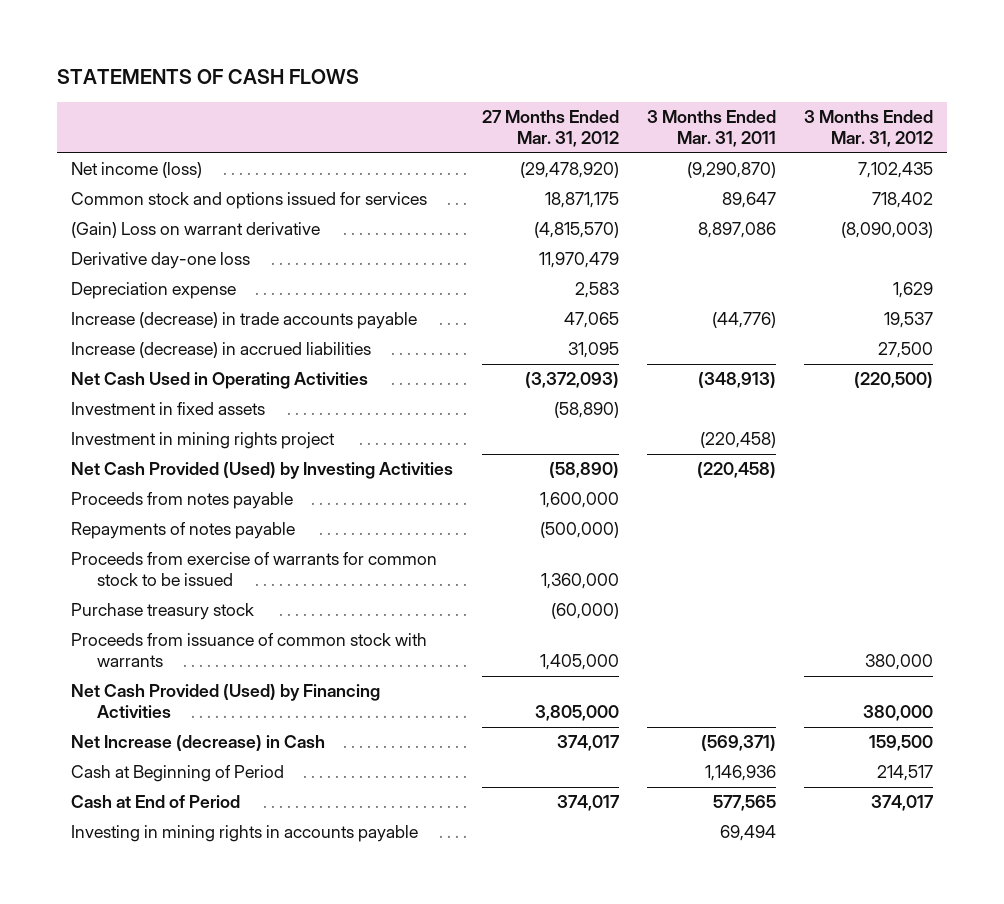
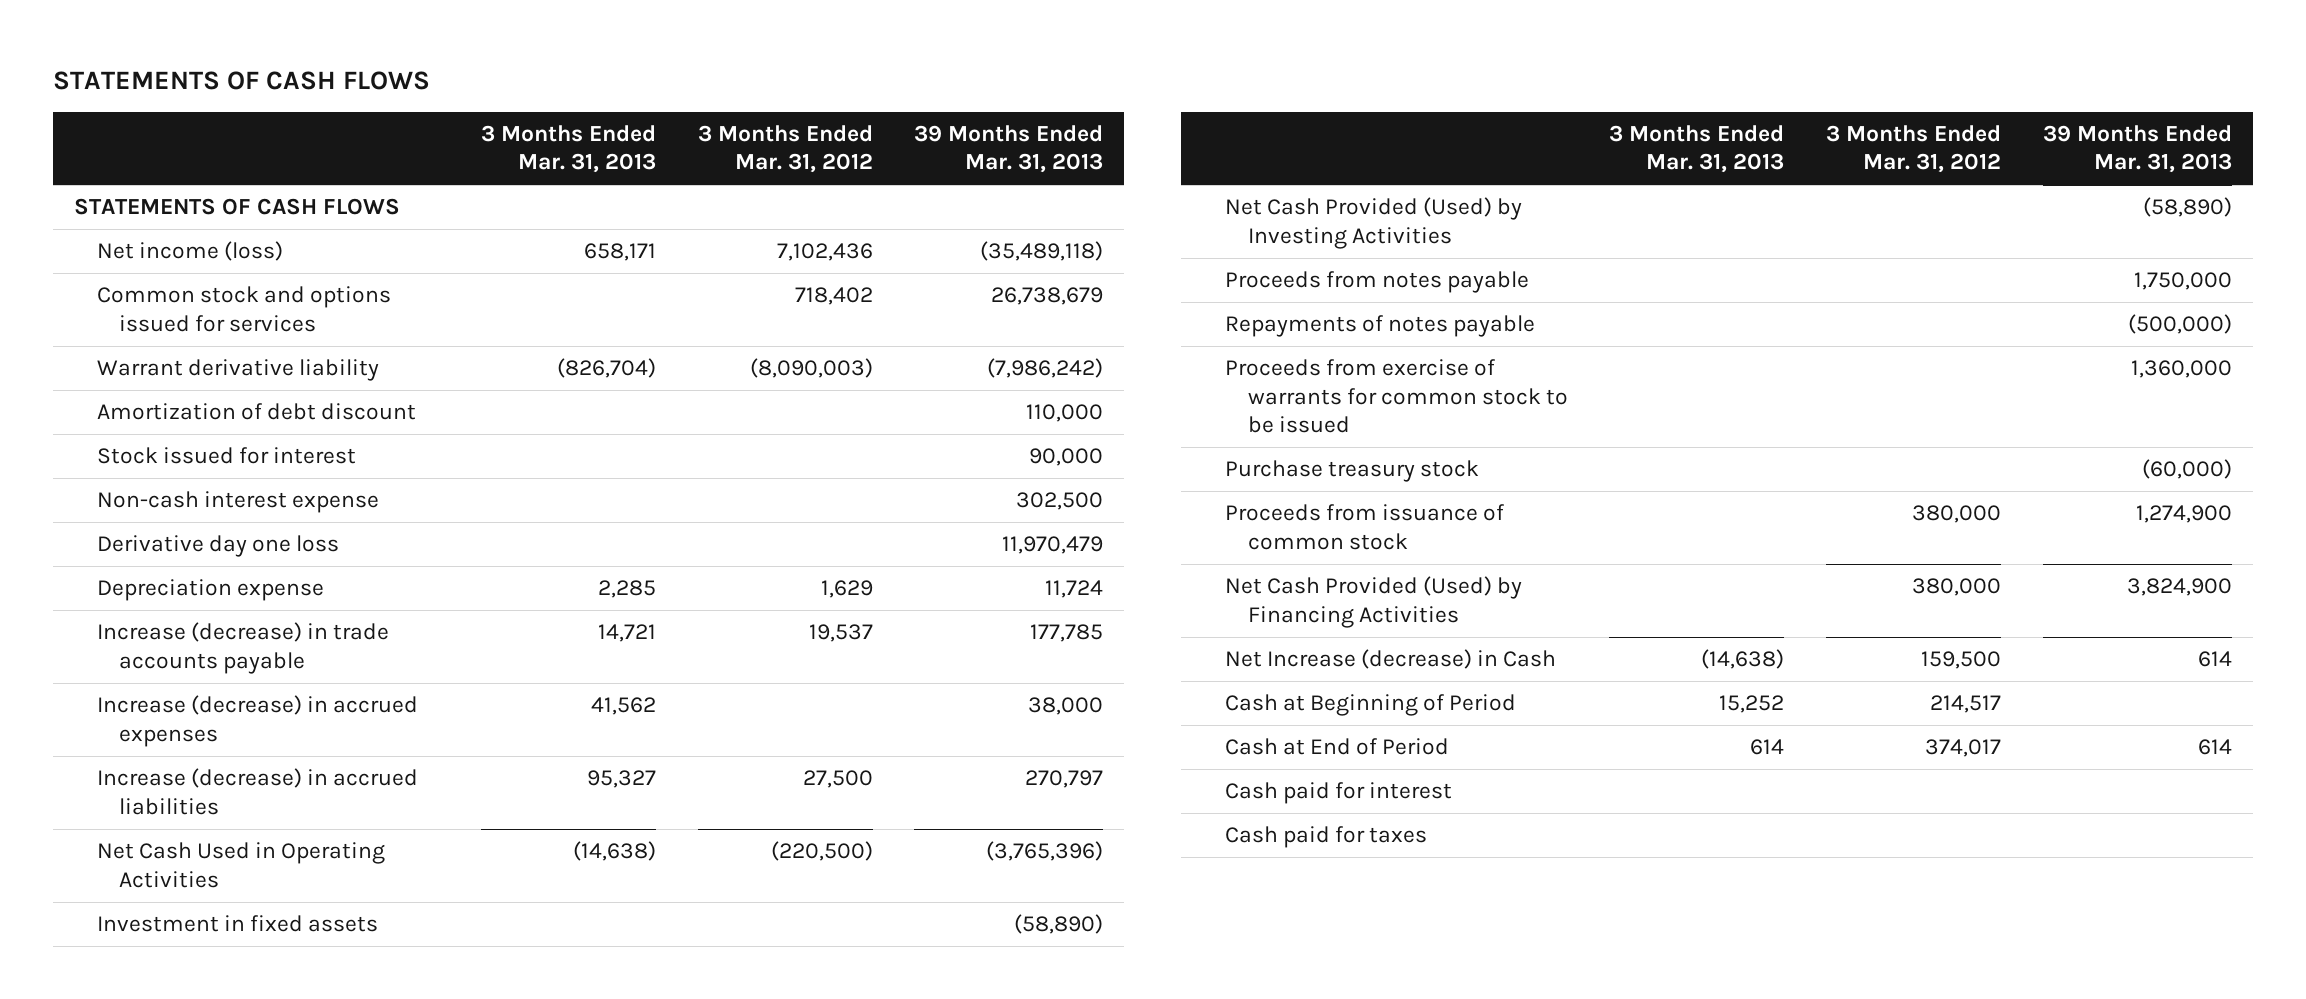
[481,110,619,147] 27 Months Ended Mar. 31, 2012 -> none
[646,110,776,147] 3 Months Ended Mar. 31, 2011 -> none
none -> [481,124,657,174] 3 Months Ended Mar. 31, 2013
none -> [914,124,1104,174] 39 Months Ended Mar. 31, 2013
none -> [73,198,400,216] STATEMENTS OF CASH FLOWS
[858,162,934,179] 7,102,435 -> [776,243,873,262] 7,102,436
[71,222,321,239] (Gain) Loss on warrant derivative -> [96,359,379,382] Warrant derivative liability
none -> [96,403,416,421] Amortization of debt discount
none -> [96,447,356,465] Stock issued for interest
none -> [96,491,379,514] Non-cash interest expense
[71,252,251,270] Derivative day-one loss -> [96,535,339,558] Derivative day one loss
none -> [96,695,418,747] Increase (decrease) in accrued expenses
[71,432,336,450] Investment in mining rights project -> none
[71,633,428,668] Proceeds from issuance of common stock with warrants -> [1225,504,1505,550] Proceeds from issuance of common stock
[71,825,419,843] Investing in mining rights in accounts payable -> none
none -> [1225,782,1453,805] Cash paid for interest
none -> [1225,826,1428,849] Cash paid for taxes

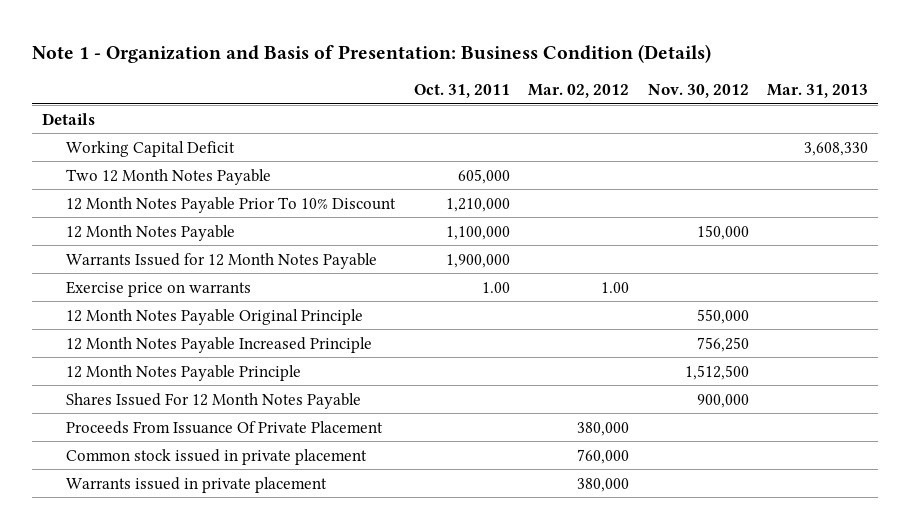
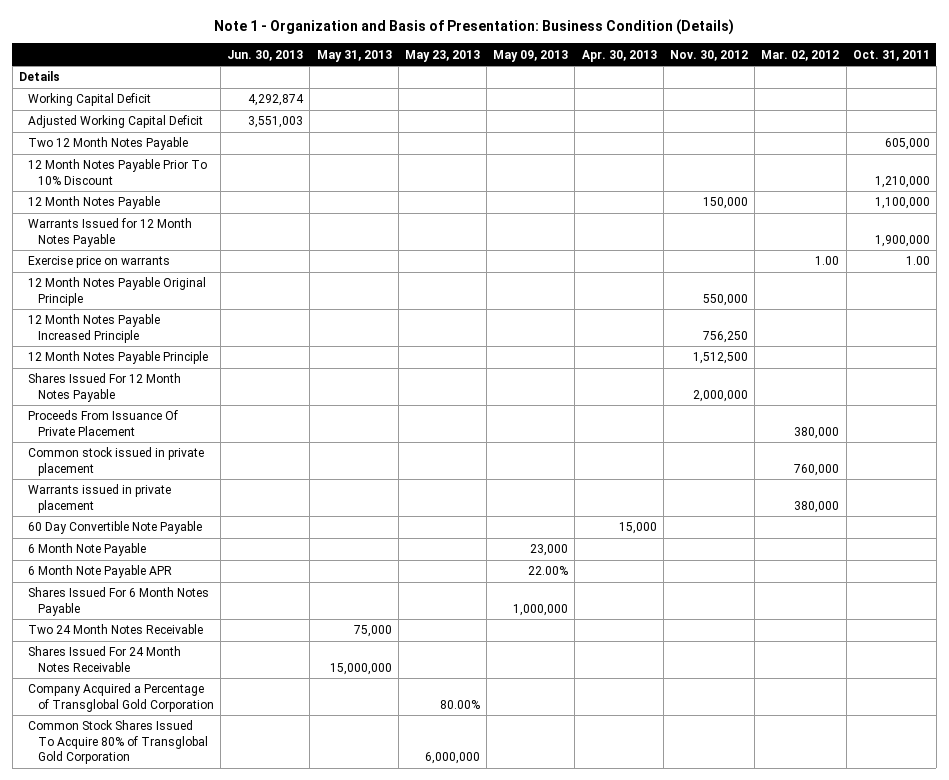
[767,84,869,99] Mar. 31, 2013 -> none
none -> [227,49,304,61] Jun. 30, 2013
none -> [316,49,392,62] May 31, 2013
none -> [404,49,480,62] May 23, 2013
none -> [493,49,569,62] May 09, 2013
none -> [581,49,657,62] Apr. 30, 2013
none -> [28,115,204,129] Adjusted Working Capital Deficit
[696,393,749,408] 900,000 -> [693,389,749,402] 2,000,000
none -> [28,521,203,535] 60 Day Convertible Note Payable
none -> [28,543,147,557] 6 Month Note Payable
none -> [28,565,173,579] 6 Month Note Payable APR
none -> [28,587,210,616] Shares Issued For 6 Month Notes Payable
none -> [28,624,204,635] Two 24 Month Notes Receivable
none -> [28,646,182,672] Shares Issued For 24 Month Notes Receivable
none -> [28,683,214,712] Company Acquired a Percentage of Transglobal Gold Corporation
none -> [28,720,208,765] Common Stock Shares Issued To Acquire 80% of Transglobal Gold Corporation

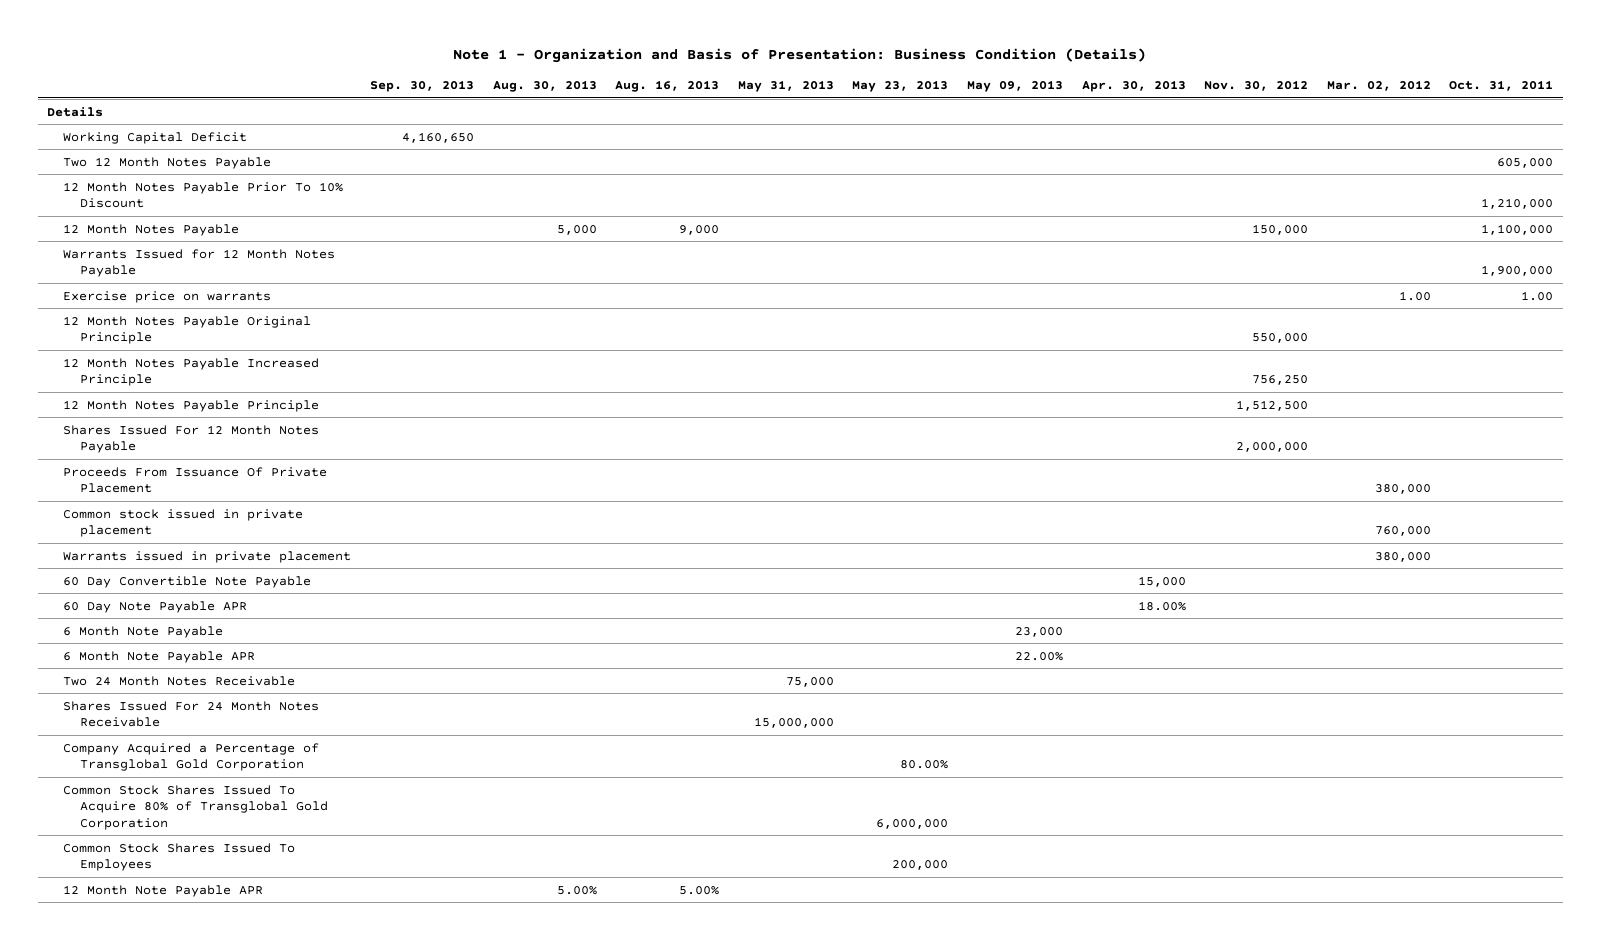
[227,49,304,61] Jun. 30, 2013 -> none
none -> [370,80,475,93] Sep. 30, 2013
none -> [492,80,597,93] Aug. 30, 2013
none -> [615,80,720,93] Aug. 16, 2013
[28,115,204,129] Adjusted Working Capital Deficit -> none
none -> [63,600,248,613] 60 Day Note Payable APR
[28,587,210,616] Shares Issued For 6 Month Notes Payable -> none
none -> [63,842,296,872] Common Stock Shares Issued To Employees
none -> [63,884,264,897] 12 Month Note Payable APR

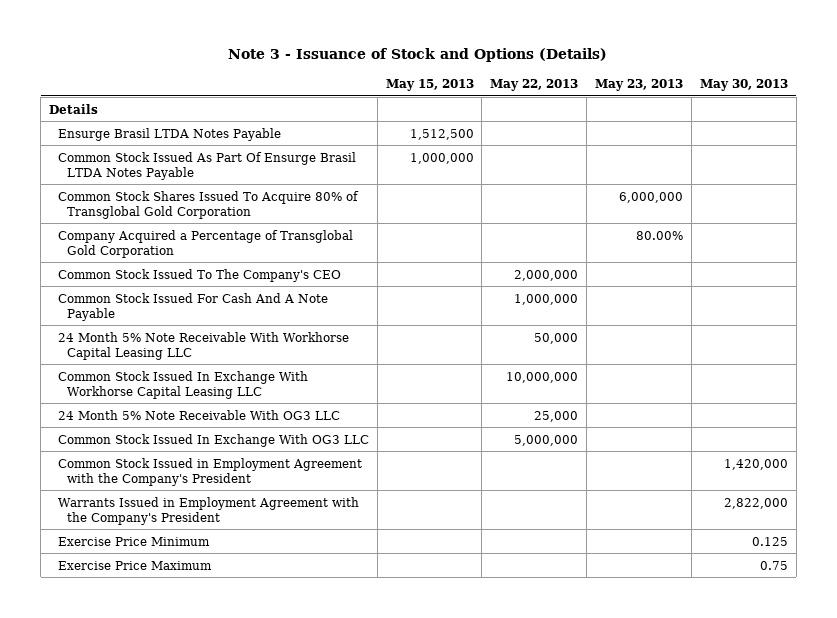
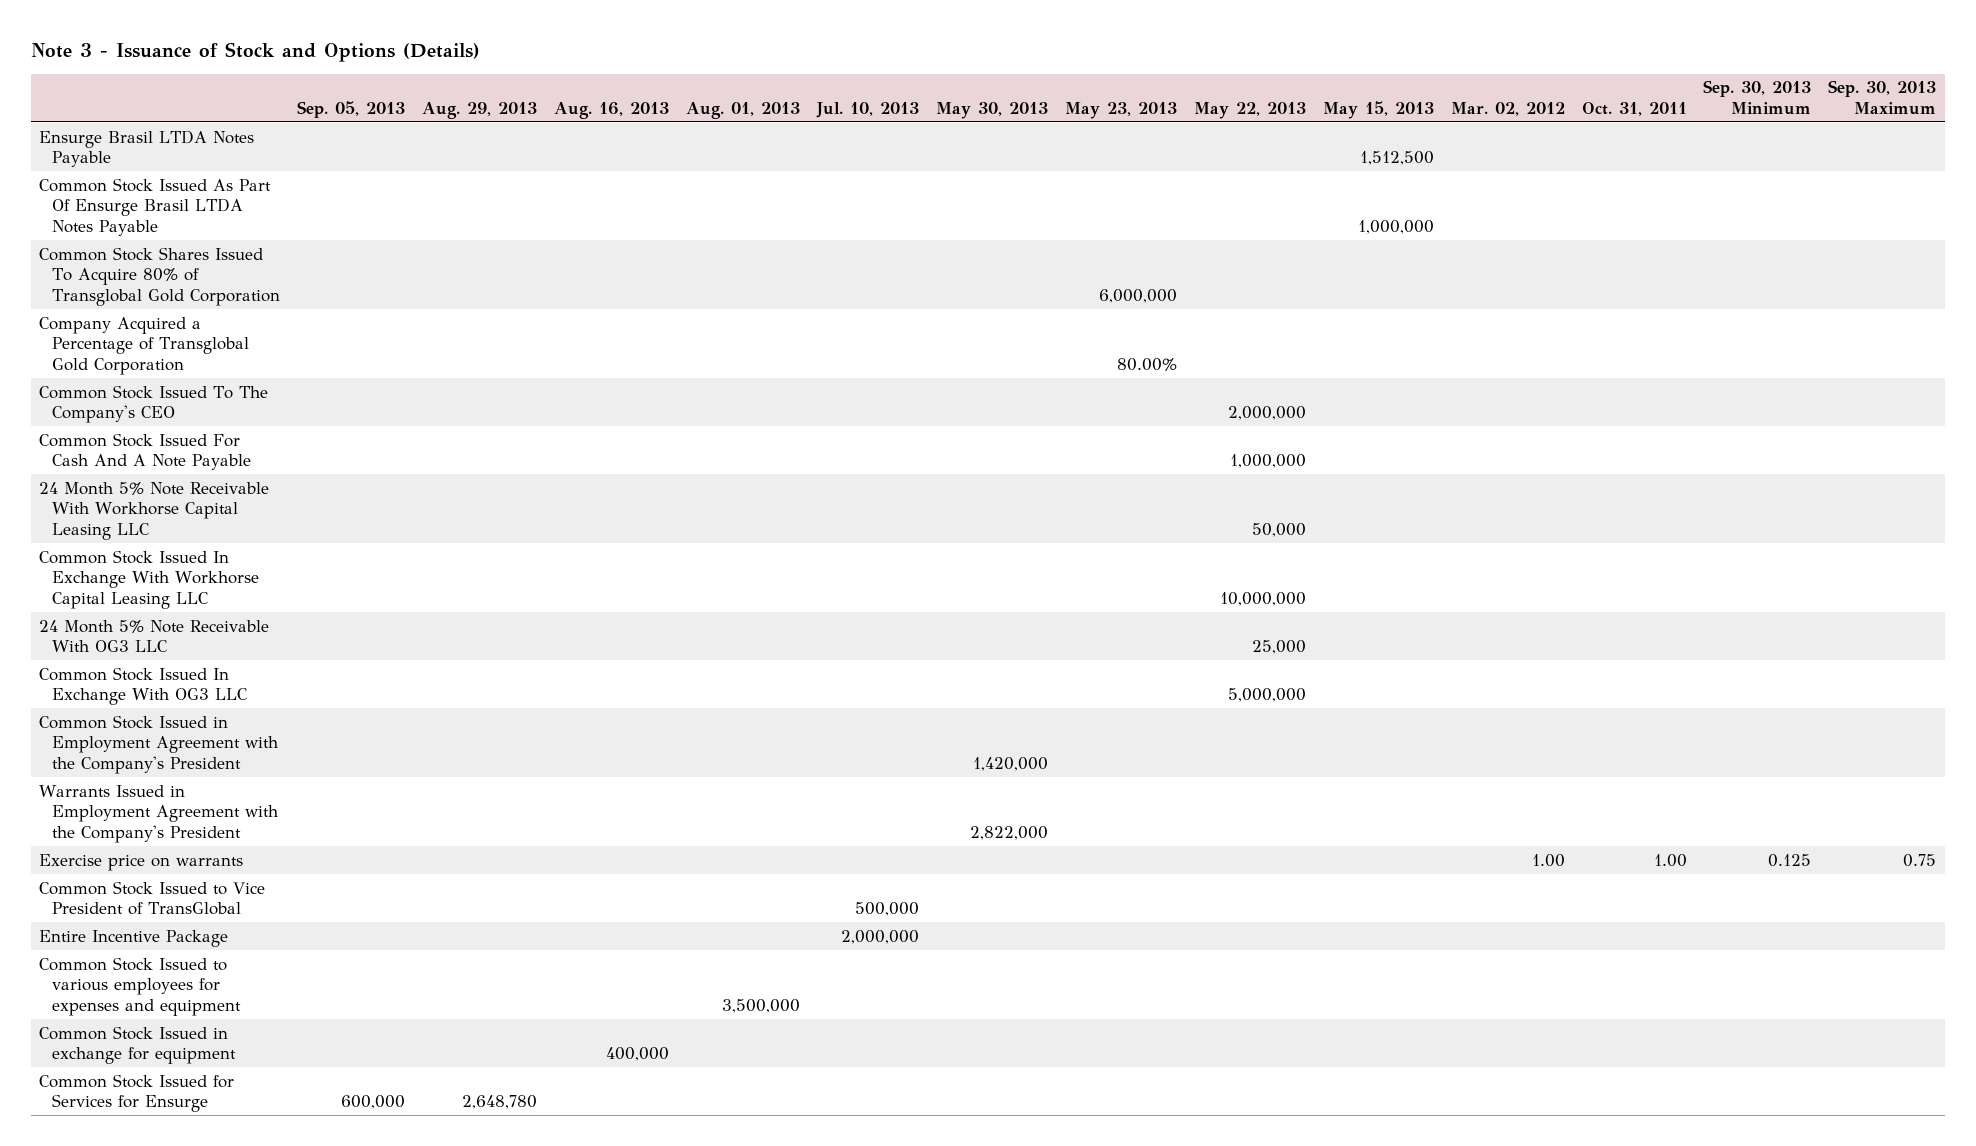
none -> [297,100,406,118] Sep. 05, 2013
none -> [422,101,538,119] Aug. 29, 2013
none -> [554,101,670,119] Aug. 16, 2013
none -> [685,101,800,119] Aug. 01, 2013
none -> [815,101,919,118] Jul. 10, 2013
none -> [1450,101,1565,116] Mar. 02, 2012
none -> [1581,101,1687,116] Oct. 31, 2011
none -> [1703,80,1812,115] Sep. 30, 2013 Minimum
none -> [1828,80,1937,115] Sep. 30, 2013 Maximum
[49,103,99,114] Details -> none
[57,536,210,546] Exercise Price Minimum -> none
[57,560,212,570] Exercise Price Maximum -> none
none -> [39,853,244,871] Exercise price on warrants
none -> [39,880,266,916] Common Stock Issued to Vice President of TransGlobal
none -> [39,929,229,947] Entire Incentive Package
none -> [39,956,242,1016] Common Stock Issued to various employees for expenses and equipment
none -> [39,1025,237,1065] Common Stock Issued in exchange for equipment
none -> [39,1073,235,1113] Common Stock Issued for Services for Ensurge

